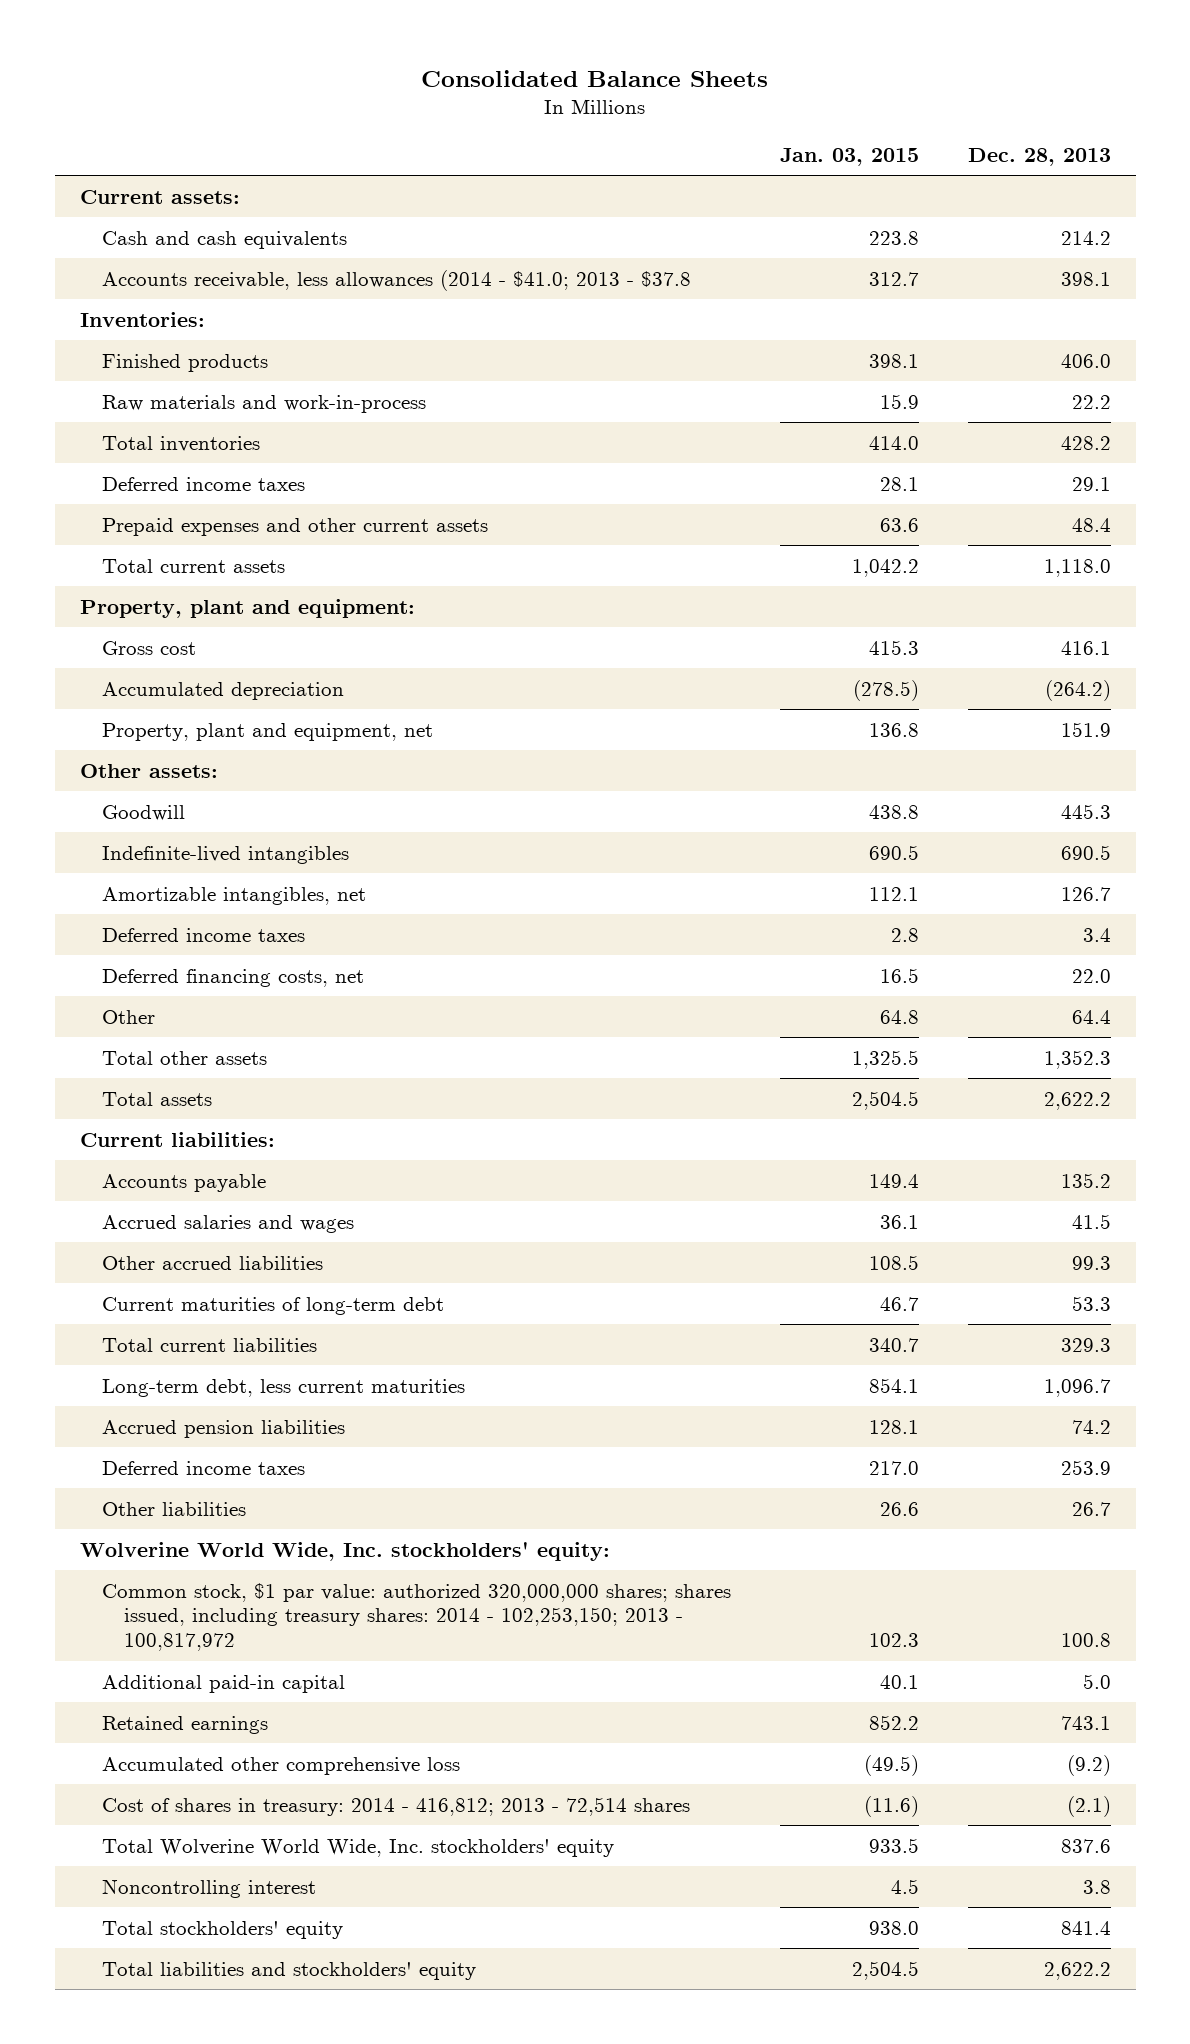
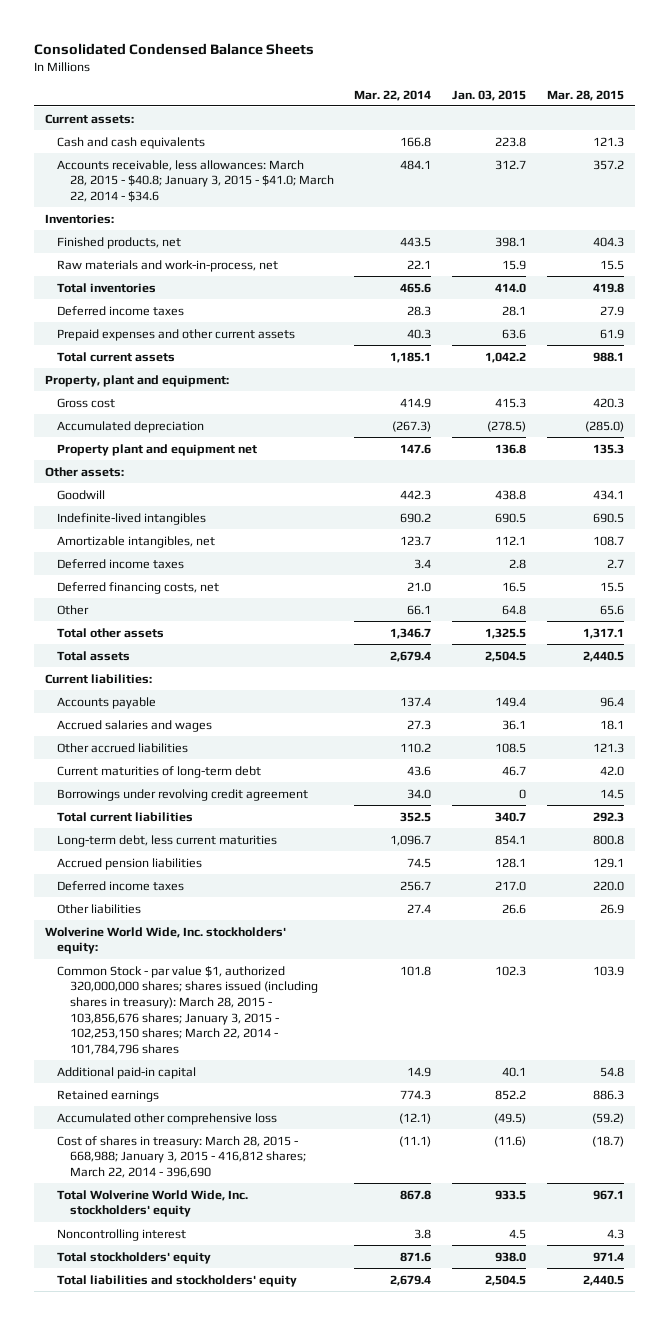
[421,69,769,87] Consolidated Balance Sheets -> [34,42,315,55] Consolidated Condensed Balance Sheets
[967,147,1111,166] Dec. 28, 2013 -> none
none -> [354,89,432,101] Mar. 22, 2014
none -> [547,89,625,101] Mar. 28, 2015
[101,269,691,291] Accounts receivable, less allowances (2014 - $41.0; 2013 - $37.8 -> [57,159,334,202] Accounts receivable, less allowances: March 28, 2015 - $40.8; January 3, 2015 - $41.0; March 22, 2014 - $34.6
[101,353,268,372] Finished products -> [57,236,182,249] Finished products, net
[101,394,426,413] Raw materials and work-in-process -> [57,259,279,272] Raw materials and work-in-process, net
[101,722,433,741] Property, plant and equipment, net -> [57,443,258,456] Property plant and equipment net
none -> [57,788,309,801] Borrowings under revolving credit agreement
[101,1582,731,1652] Common stock, $1 par value: authorized 320,000,000 shares; shares issued, including treasury shares: 2014 - 102,253,150; 2013 - 100,817,972 -> [57,965,318,1055] Common Stock - par value $1, authorized 320,000,000 shares; shares issued (including shares in treasury): March 28, 2015 - 103,856,676 shares; January 3, 2015 - 102,253,150 shares; March 22, 2014 - 101,784,796 shares
[101,1796,690,1816] Cost of shares in treasury: 2014 - 416,812; 2013 - 72,514 shares -> [57,1135,306,1178] Cost of shares in treasury: March 28, 2015 - 668,988; January 3, 2015 - 416,812 shares; March 22, 2014 - 396,690

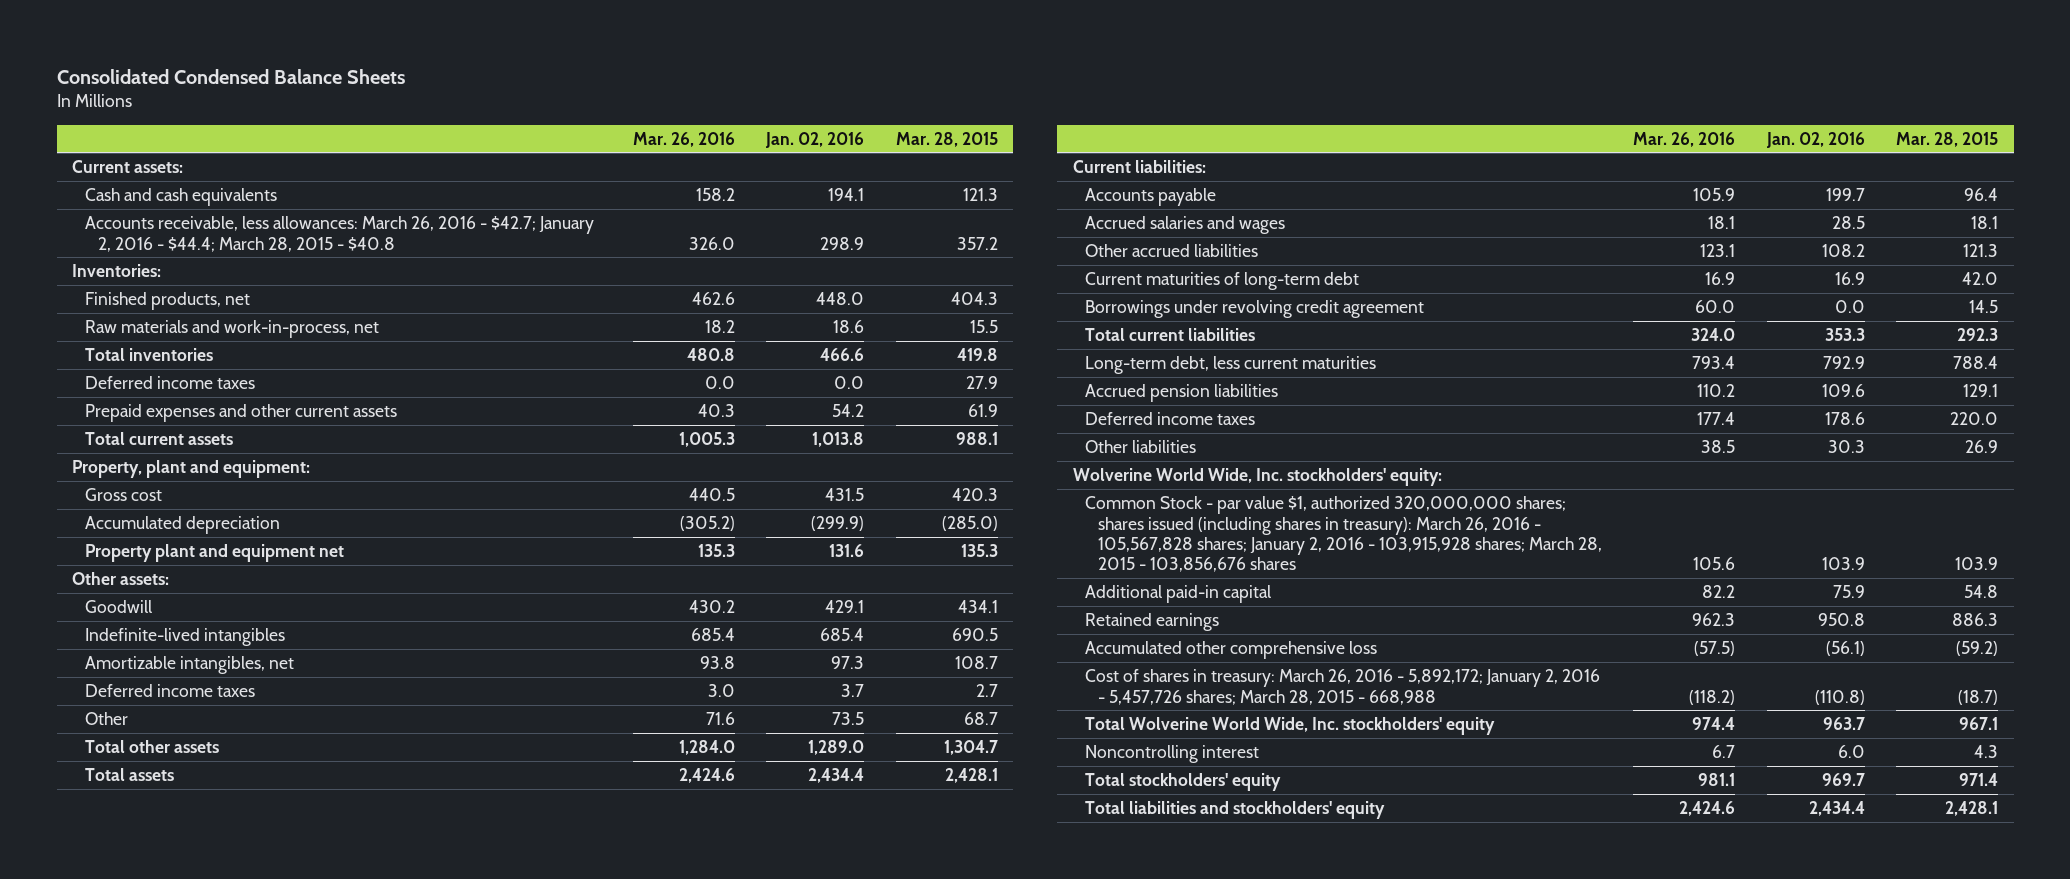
[354,89,432,101] Mar. 22, 2014 -> none
[452,89,527,101] Jan. 03, 2015 -> none
none -> [633,131,736,147] Mar. 26, 2016
none -> [765,131,865,148] Jan. 02, 2016
[57,159,334,202] Accounts receivable, less allowances: March 28, 2015 - $40.8; January 3, 2015 - $41.0; March 22, 2014 - $34.6 -> [85,216,595,252] Accounts receivable, less allowances: March 26, 2016 - $42.7; January 2, 2016 - $44.4; March 28, 2015 - $40.8
[57,581,220,594] Deferred financing costs, net -> none
[600,604,625,615] 65.6 -> [963,712,998,726] 68.7
[583,627,625,639] 1,317.1 -> [943,740,998,756] 1,304.7
[583,650,625,662] 2,440.5 -> [944,768,998,784] 2,428.1
[593,834,625,845] 800.8 -> [1952,356,1998,370] 788.4
[57,965,318,1055] Common Stock - par value $1, authorized 320,000,000 shares; shares issued (including shares in treasury): March 28, 2015 - 103,856,676 shares; January 3, 2015 - 102,253,150 shares; March 22, 2014 - 101,784,796 shares -> [1085,496,1603,573] Common Stock - par value $1, authorized 320,000,000 shares; shares issued (including shares in treasury): March 26, 2016 - 105,567,828 shares; January 2, 2016 - 103,915,928 shares; March 28, 2015 - 103,856,676 shares
[57,1135,306,1178] Cost of shares in treasury: March 28, 2015 - 668,988; January 3, 2015 - 416,812 shares; March 22, 2014 - 396,690 -> [1085,669,1601,705] Cost of shares in treasury: March 26, 2016 - 5,892,172; January 2, 2016 - 5,457,726 shares; March 28, 2015 - 668,988
[583,1274,625,1286] 2,440.5 -> [1944,801,1998,817] 2,428.1

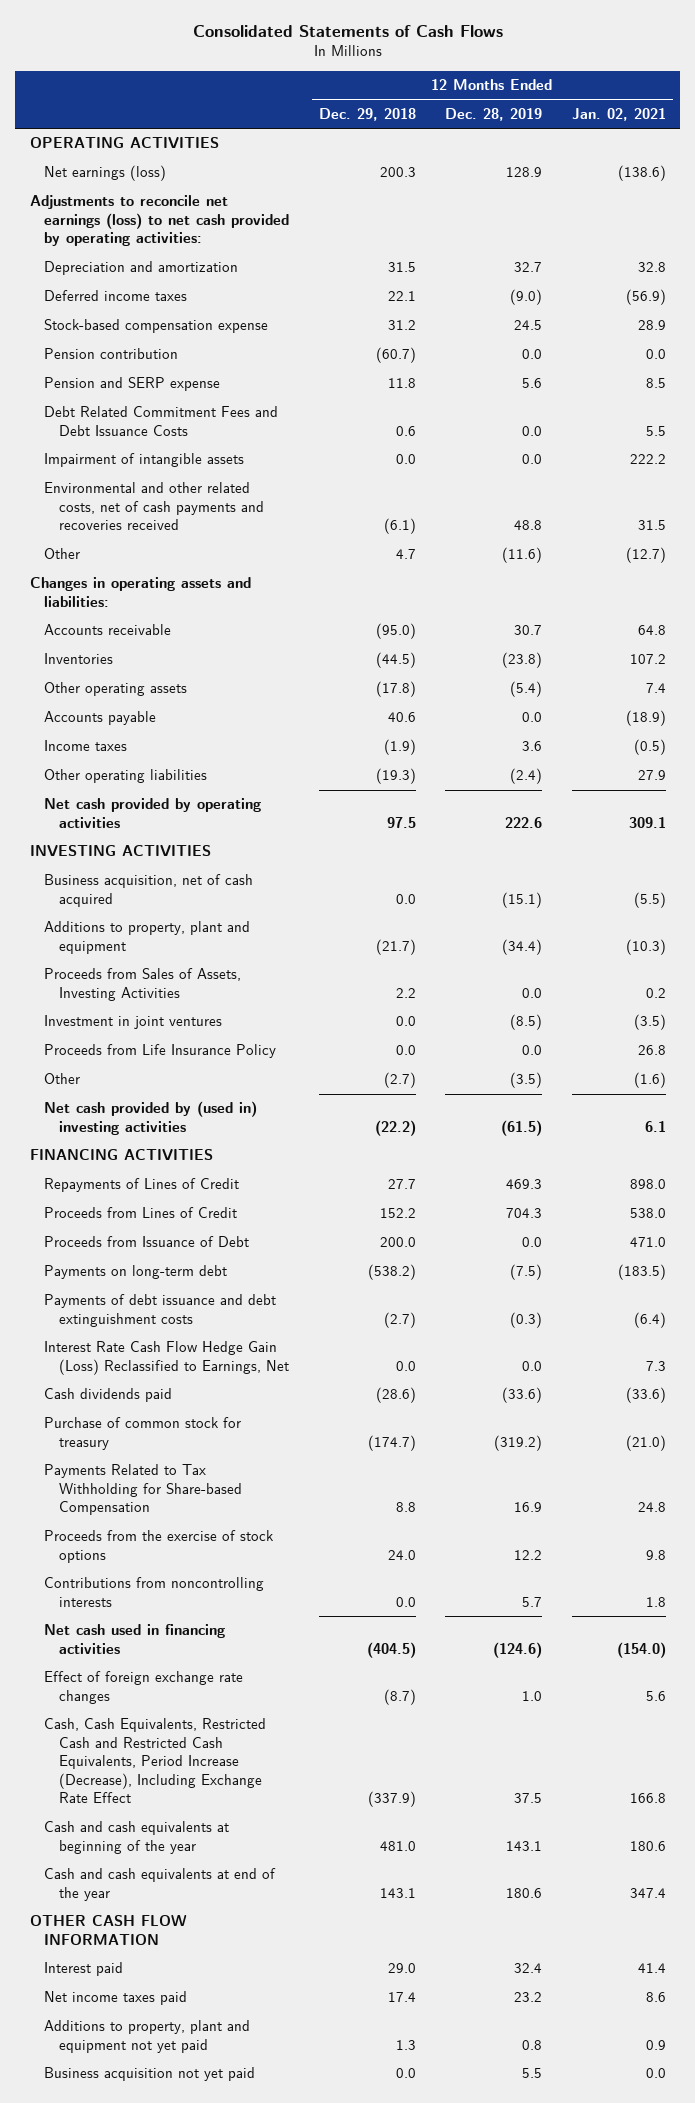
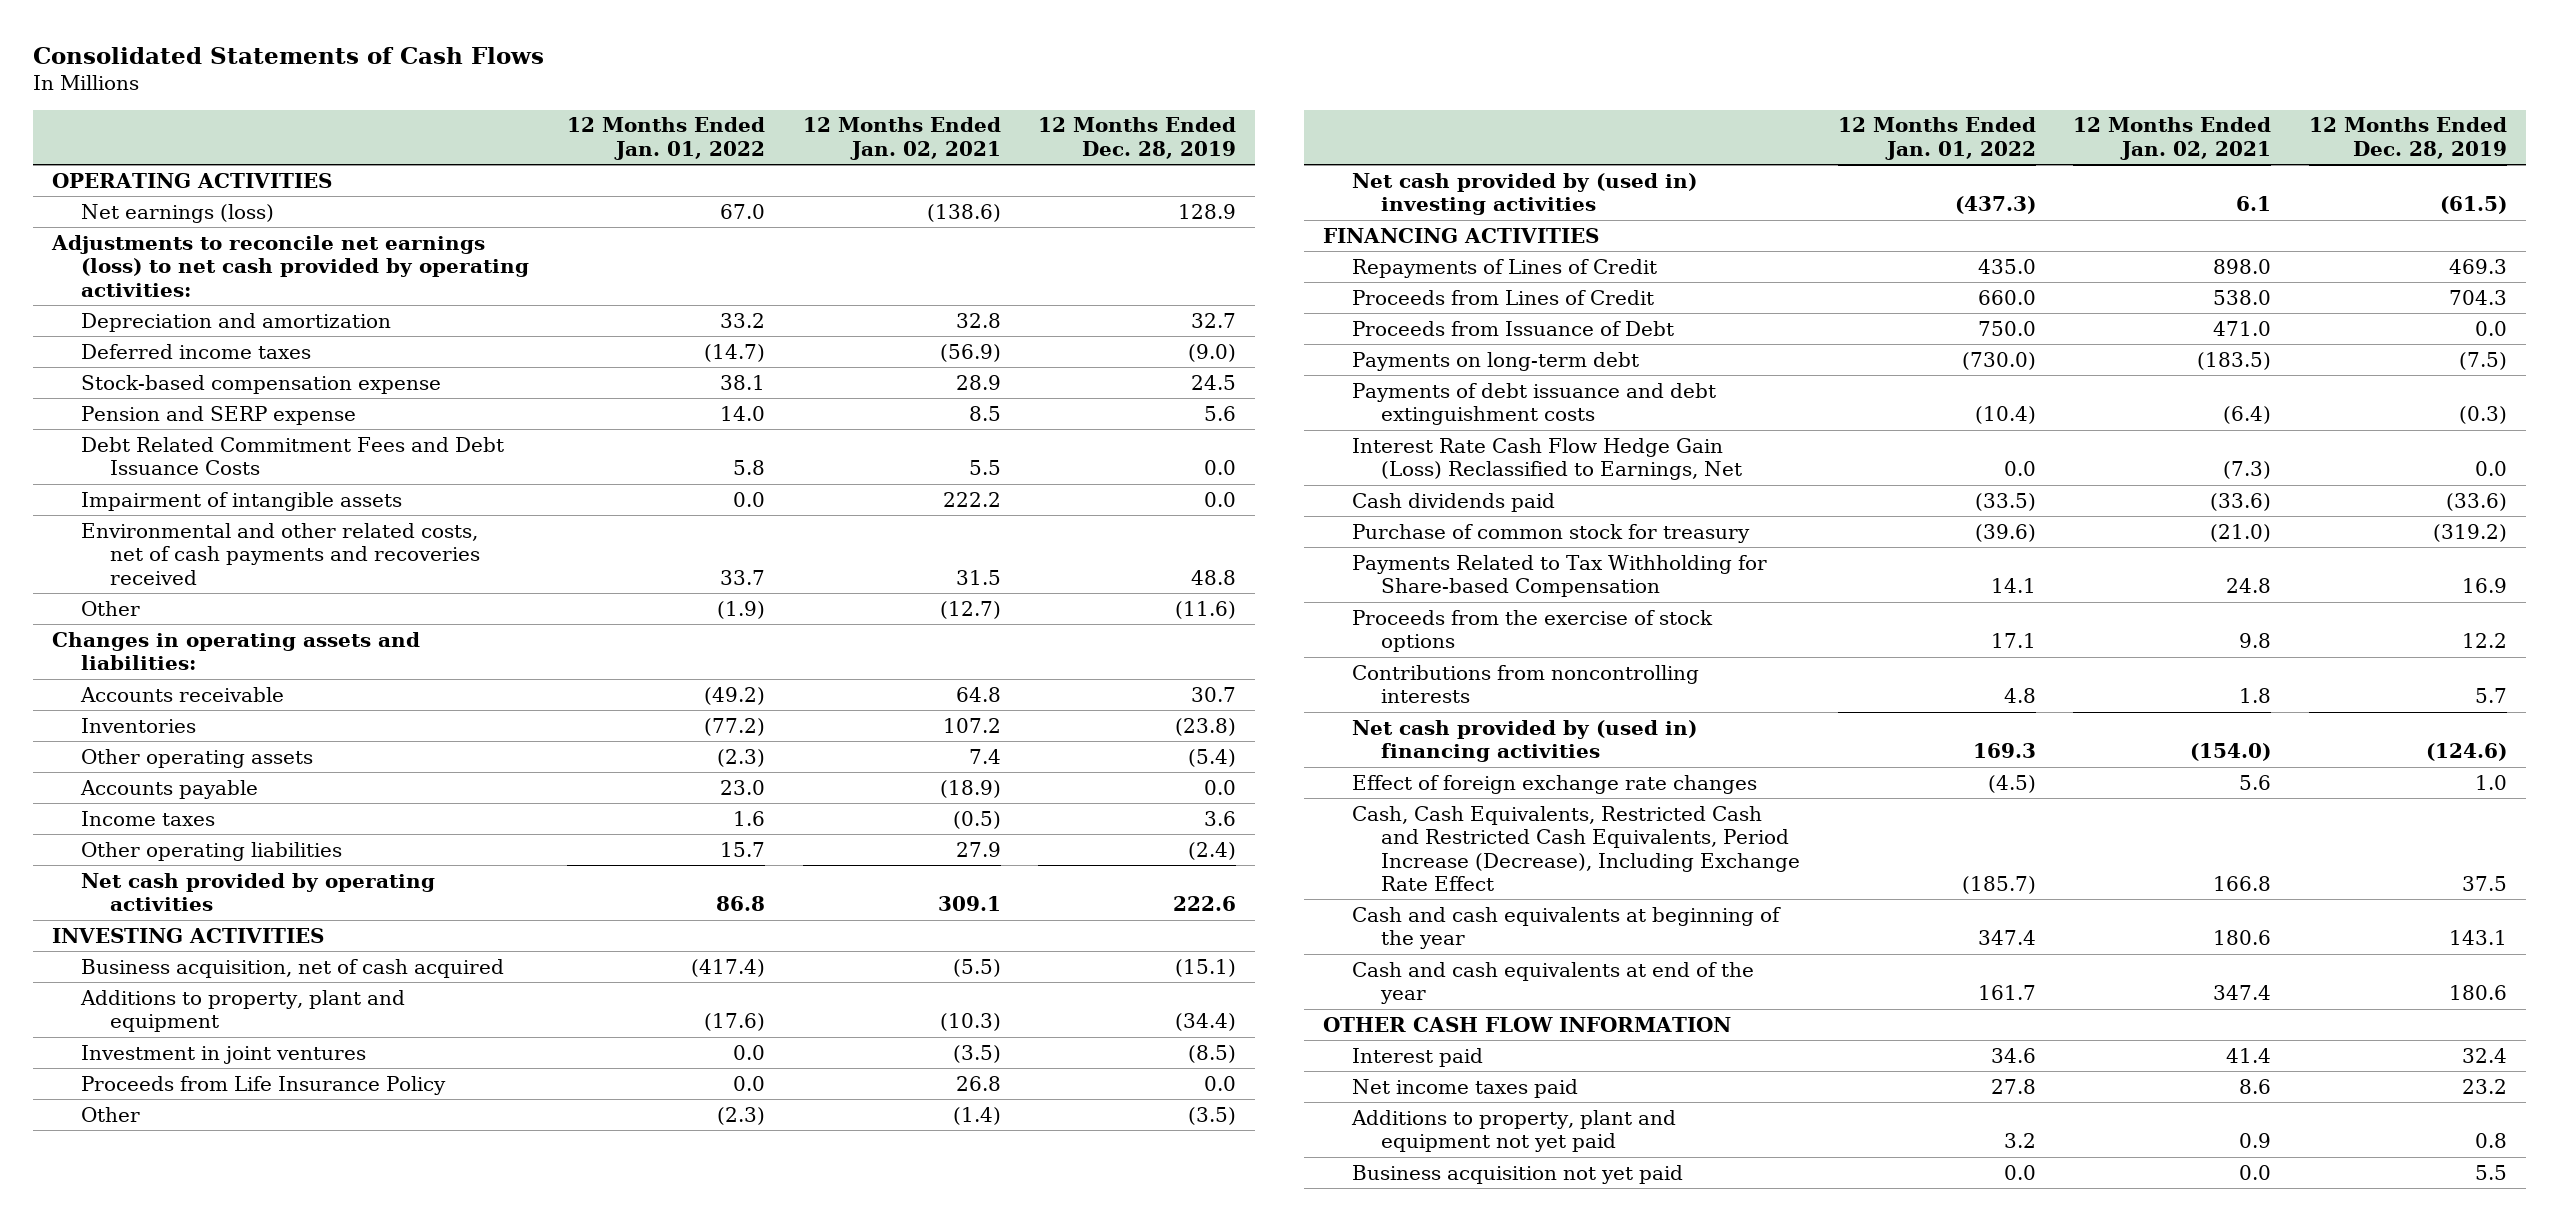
[318,108,416,122] Dec. 29, 2018 -> none
none -> [566,117,765,160] 12 Months Ended Jan. 01, 2022
[44,348,179,360] Pension contribution -> none
[44,968,242,1001] Proceeds from Sales of Assets, Investing Activities -> none
[633,1072,666,1089] (1.6) -> [952,1106,1001,1125] (1.4)
[645,1360,666,1371] 7.3 -> [2223,461,2272,480] (7.3)
[44,1624,226,1654] Net cash used in financing activities -> [1351,719,1697,763] Net cash provided by (used in) financing activities

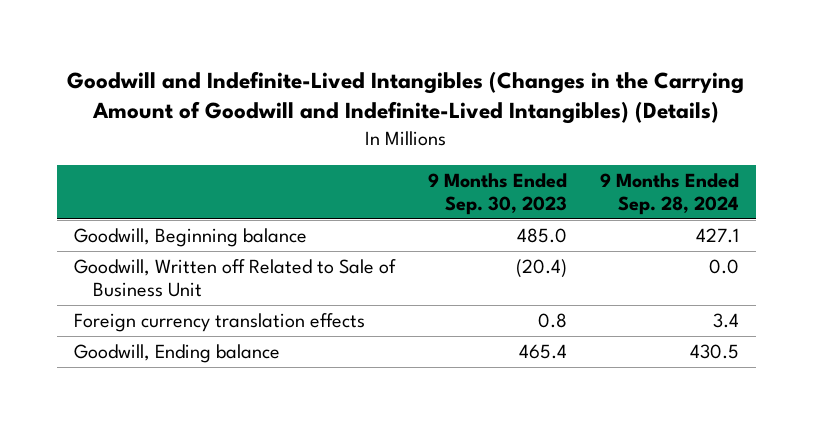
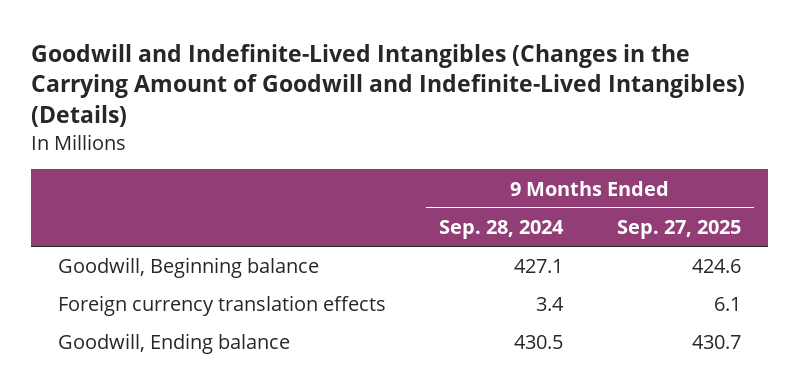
[427,172,567,215] 9 Months Ended Sep. 30, 2023 -> none
none -> [616,219,741,239] Sep. 27, 2025
[73,258,396,297] Goodwill, Written off Related to Sale of Business Unit -> none

